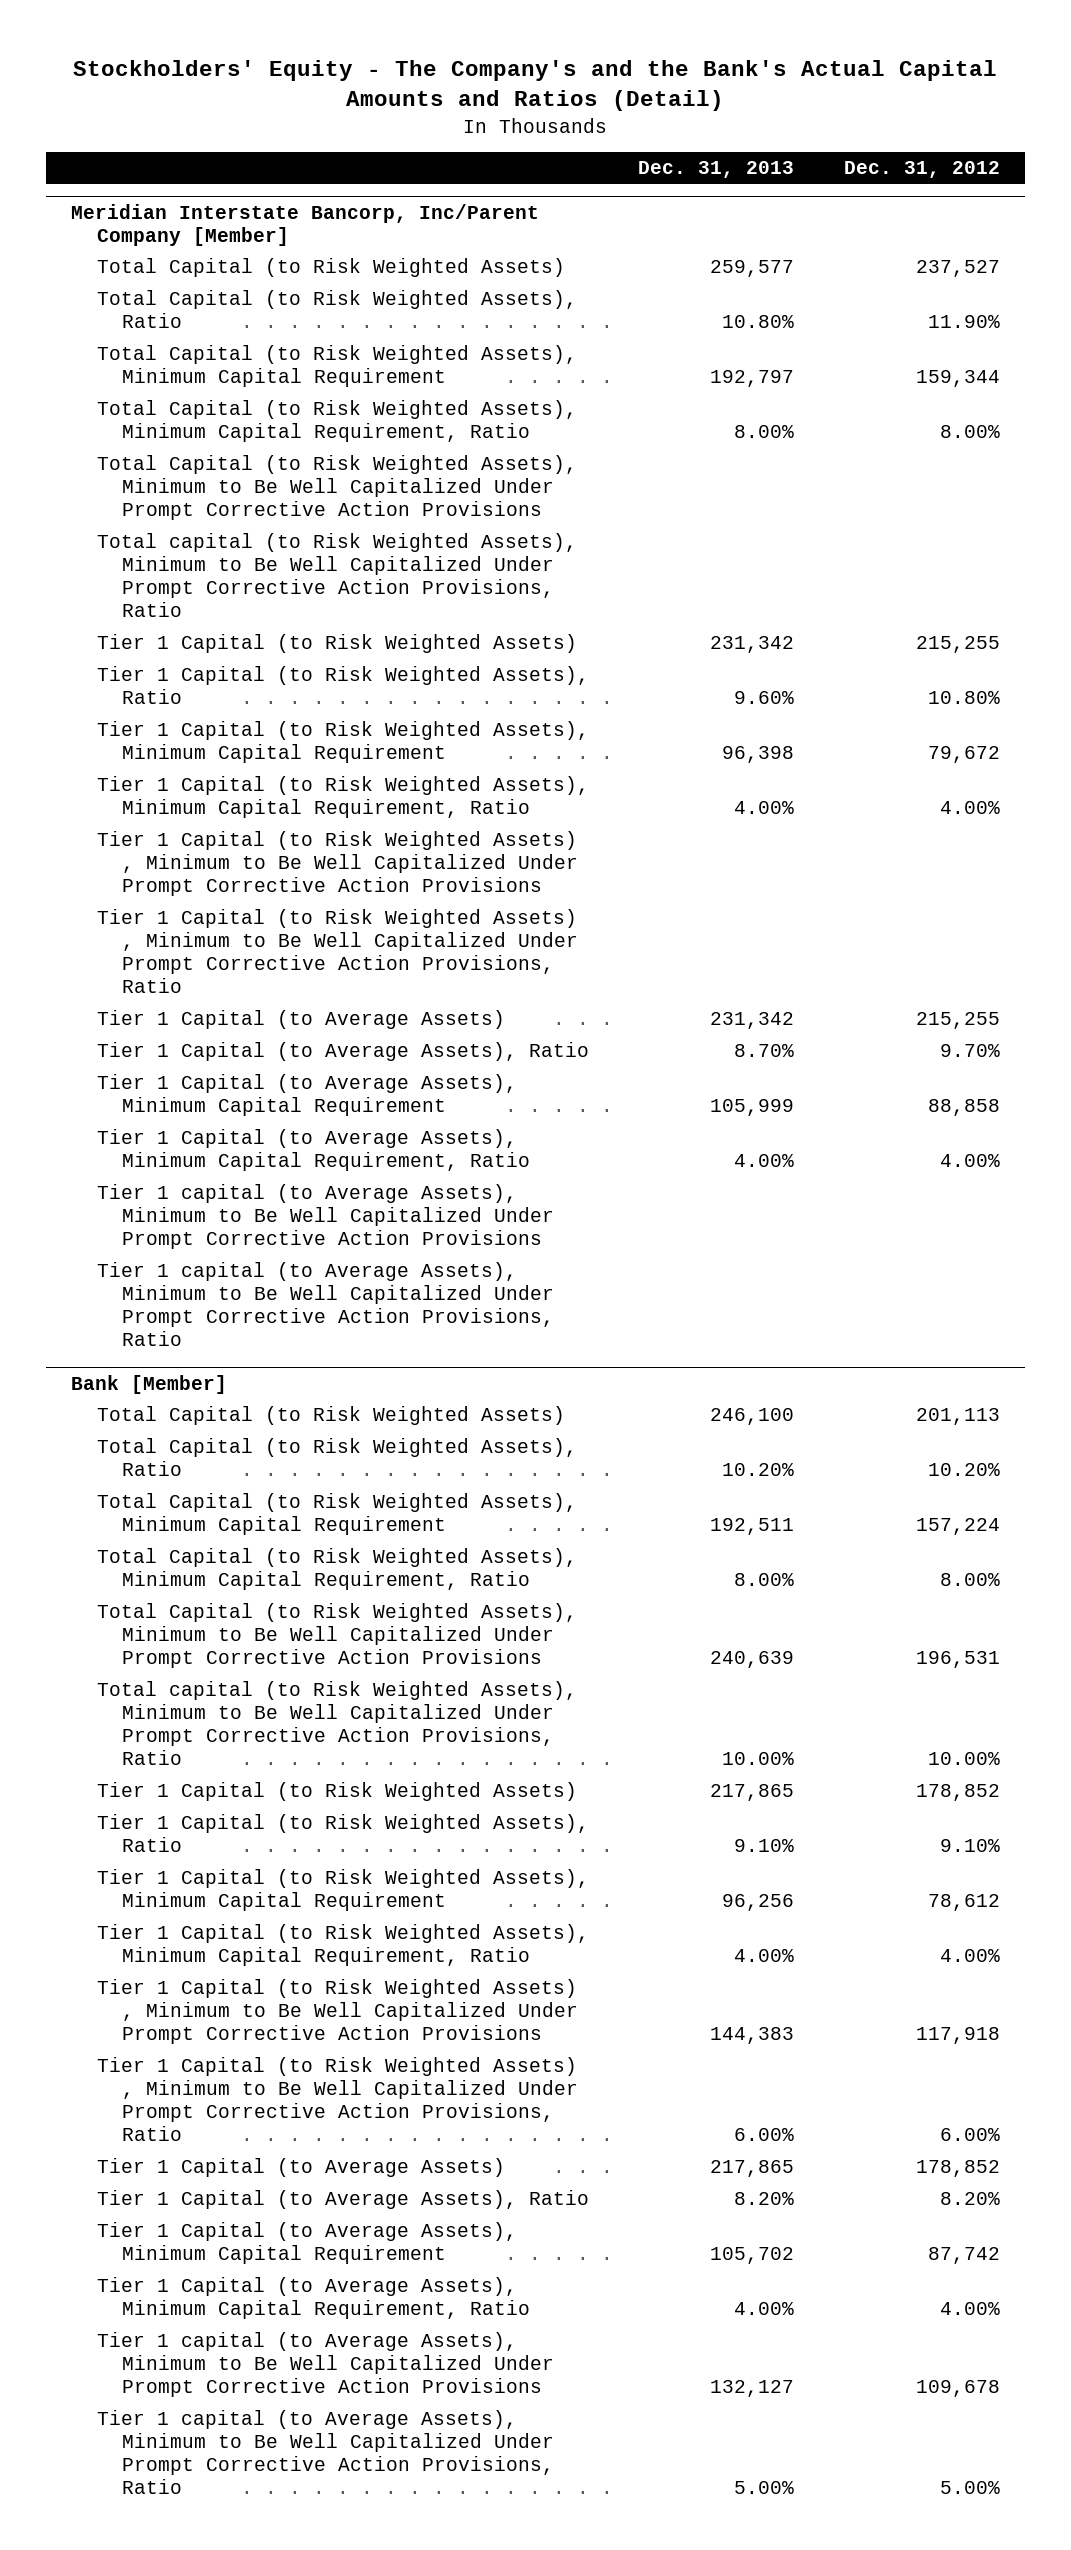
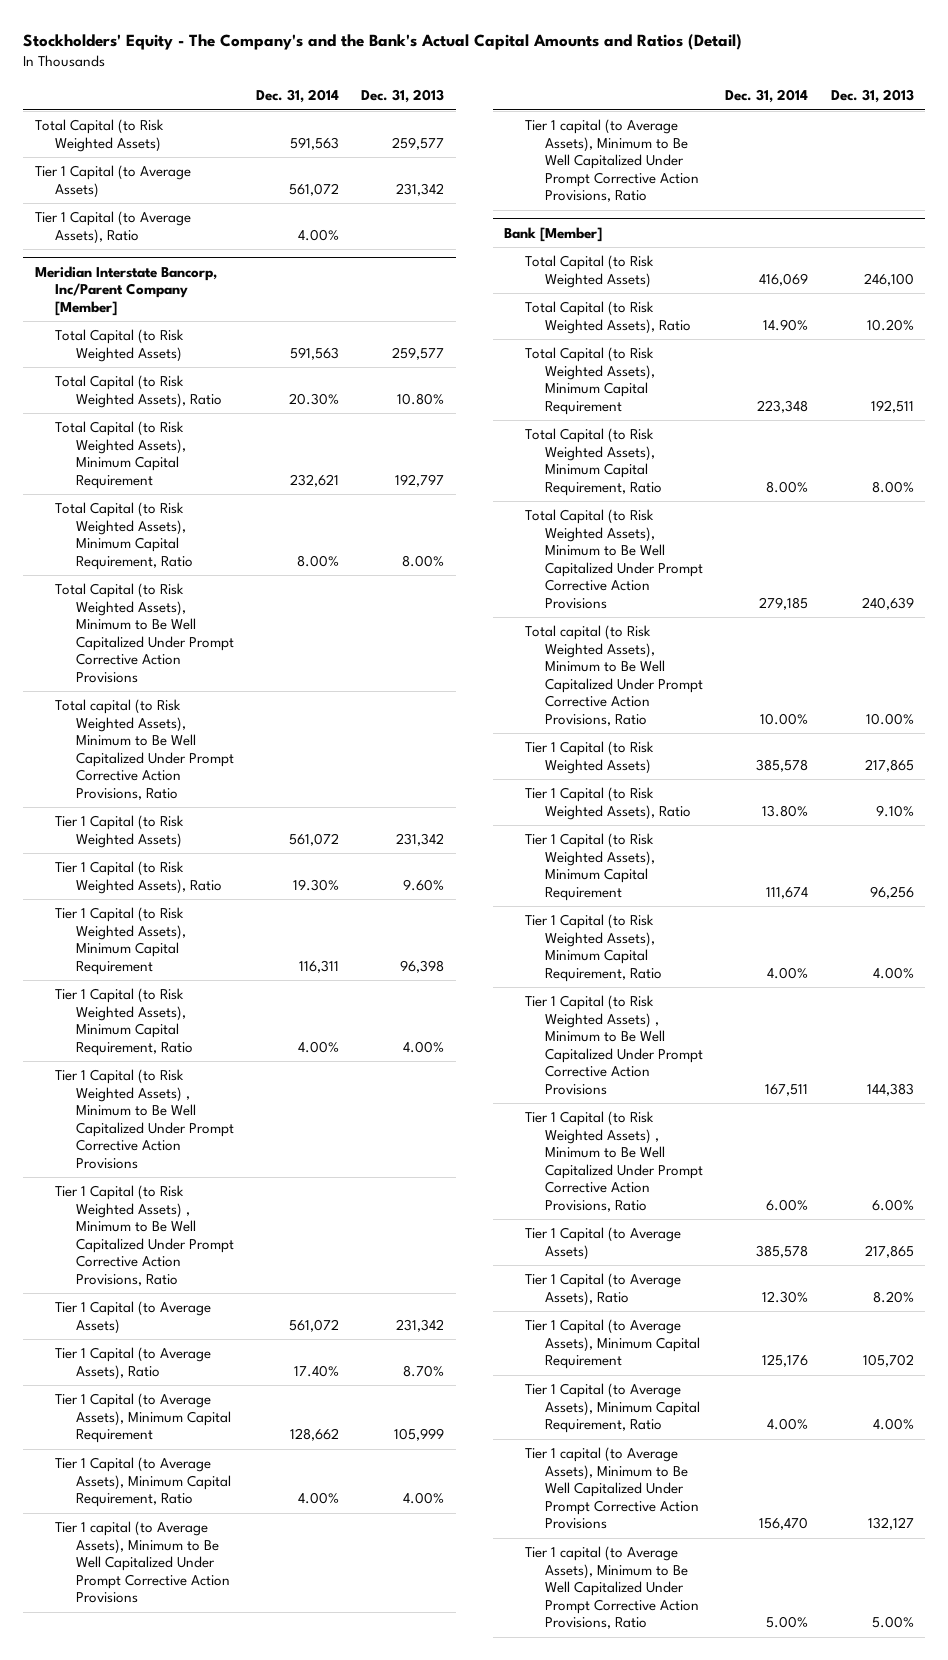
[843,161,1000,179] Dec. 31, 2012 -> none
none -> [256,89,340,104] Dec. 31, 2014
none -> [34,119,164,152] Total Capital (to Risk Weighted Assets)
none -> [34,165,191,198] Tier 1 Capital (to Average Assets)
none -> [34,211,191,244] Tier 1 Capital (to Average Assets), Ratio

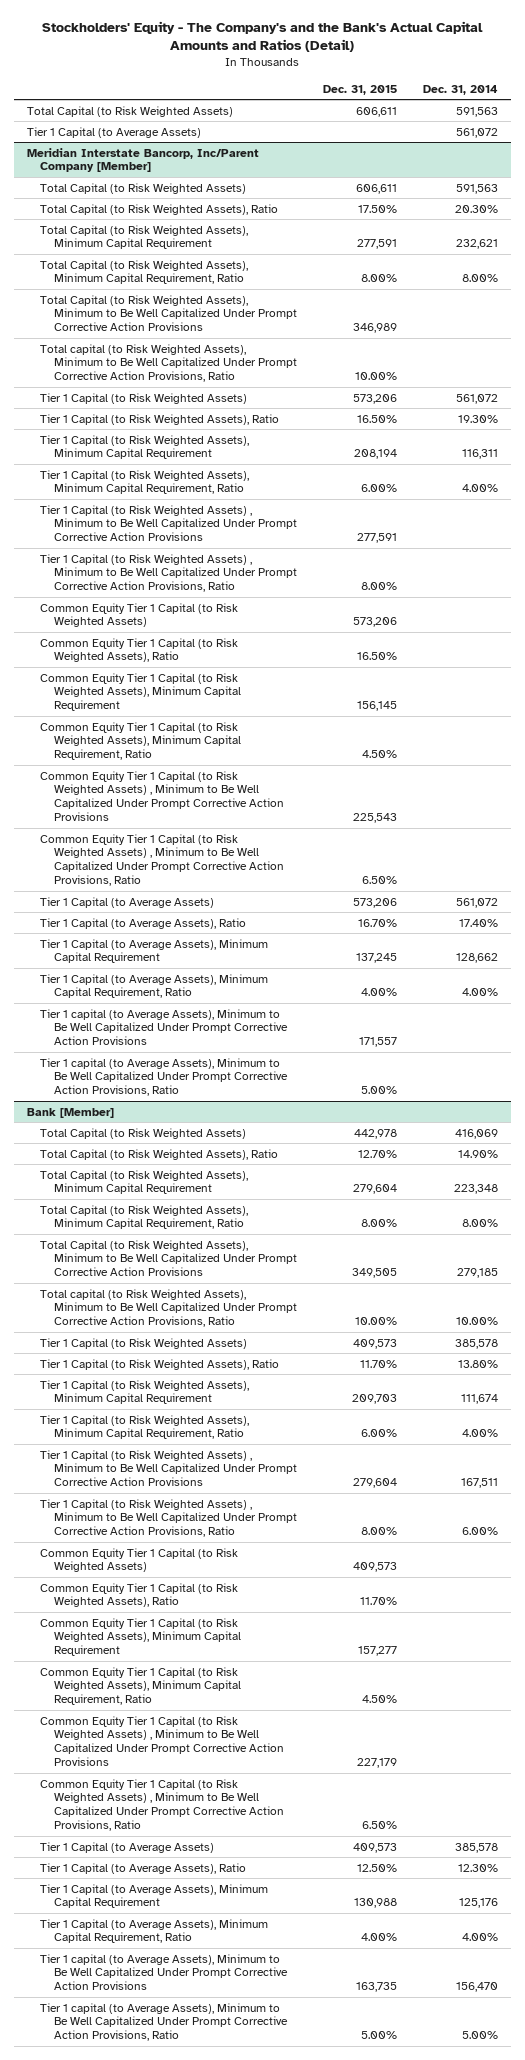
[361,89,445,104] Dec. 31, 2013 -> none
none -> [322,84,397,95] Dec. 31, 2015
[34,211,191,244] Tier 1 Capital (to Average Assets), Ratio -> none
none -> [40,602,239,628] Common Equity Tier 1 Capital (to Risk Weighted Assets)
none -> [40,637,239,663] Common Equity Tier 1 Capital (to Risk Weighted Assets), Ratio
none -> [40,672,241,712] Common Equity Tier 1 Capital (to Risk Weighted Assets), Minimum Capital Requirement
none -> [40,721,241,761] Common Equity Tier 1 Capital (to Risk Weighted Assets), Minimum Capital Requirement, Ratio
none -> [40,770,284,822] Common Equity Tier 1 Capital (to Risk Weighted Assets) , Minimum to Be Well Capitalized Under Prompt Corrective Action Provisions
none -> [40,833,284,887] Common Equity Tier 1 Capital (to Risk Weighted Assets) , Minimum to Be Well Capitalized Under Prompt Corrective Action Provisions, Ratio
none -> [40,1547,239,1573] Common Equity Tier 1 Capital (to Risk Weighted Assets)
none -> [40,1582,239,1608] Common Equity Tier 1 Capital (to Risk Weighted Assets), Ratio
none -> [40,1617,241,1657] Common Equity Tier 1 Capital (to Risk Weighted Assets), Minimum Capital Requirement
none -> [40,1666,241,1706] Common Equity Tier 1 Capital (to Risk Weighted Assets), Minimum Capital Requirement, Ratio
none -> [40,1715,284,1767] Common Equity Tier 1 Capital (to Risk Weighted Assets) , Minimum to Be Well Capitalized Under Prompt Corrective Action Provisions
none -> [40,1778,284,1832] Common Equity Tier 1 Capital (to Risk Weighted Assets) , Minimum to Be Well Capitalized Under Prompt Corrective Action Provisions, Ratio

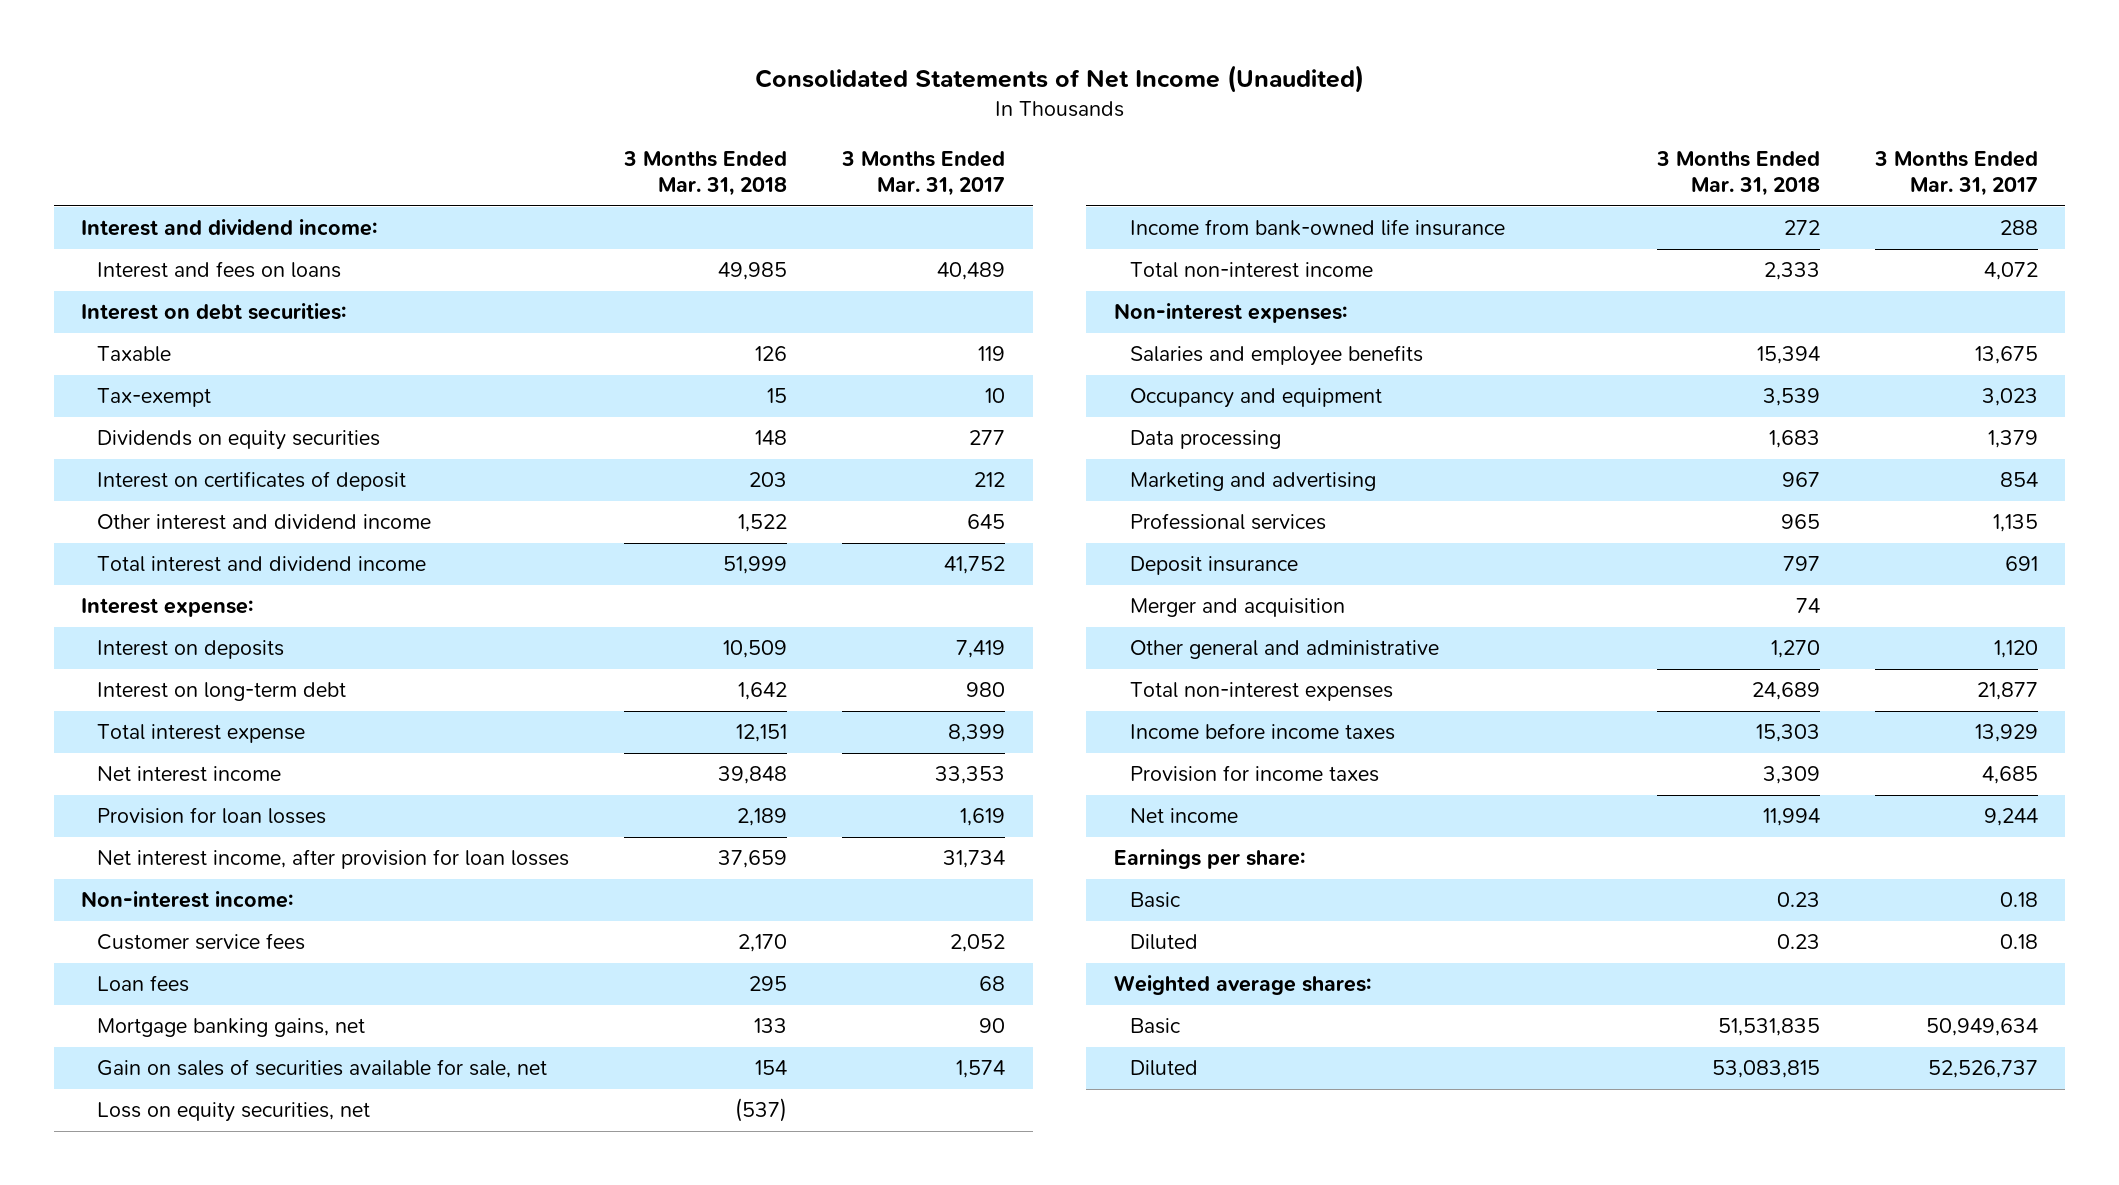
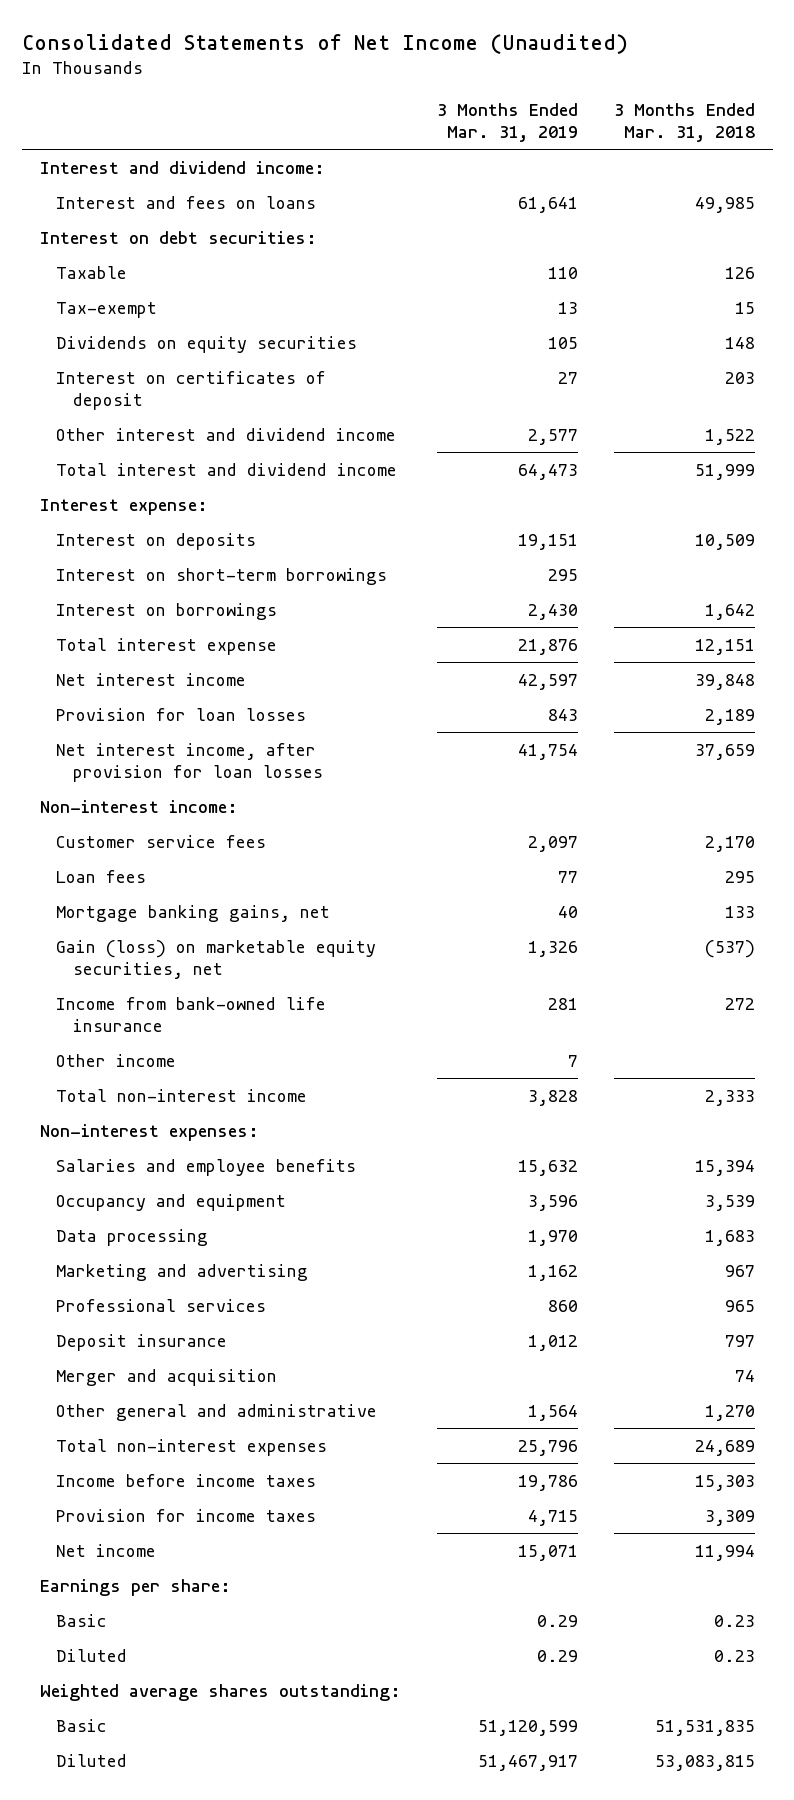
[841,151,1006,196] 3 Months Ended Mar. 31, 2017 -> none
none -> [436,103,578,143] 3 Months Ended Mar. 31, 2019
none -> [56,567,388,585] Interest on short-term borrowings
[97,682,347,702] Interest on long-term debt -> [56,602,278,620] Interest on borrowings
[97,1059,548,1079] Gain on sales of securities available for sale, net -> none
[97,1102,371,1123] Loss on equity securities, net -> [56,939,377,979] Gain (loss) on marketable equity securities, net
none -> [56,1053,177,1067] Other income
[1113,975,1371,996] Weighted average shares: -> [39,1683,401,1701] Weighted average shares outstanding:

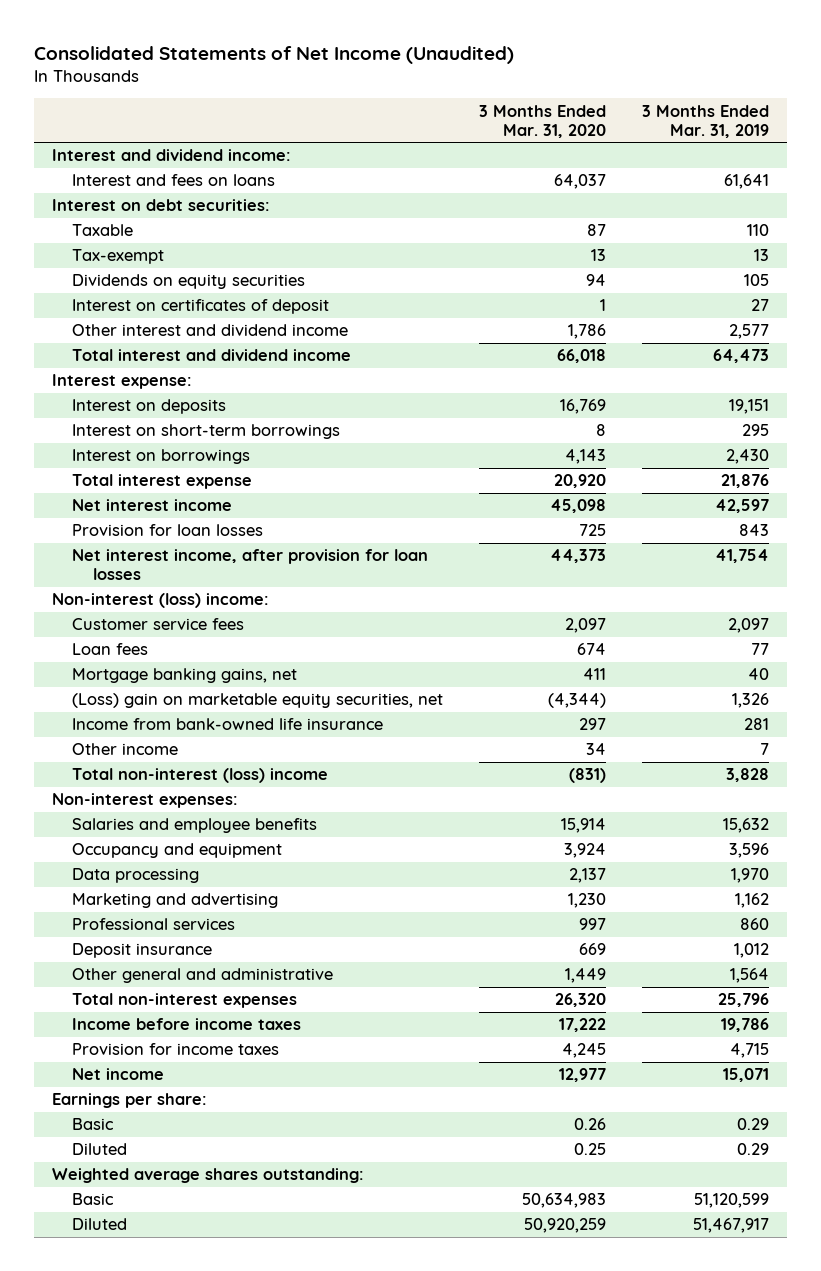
[613,103,755,143] 3 Months Ended Mar. 31, 2018 -> none
none -> [479,104,607,138] 3 Months Ended Mar. 31, 2020
[39,799,238,813] Non-interest income: -> [52,593,270,609] Non-interest (loss) income:
[56,939,377,979] Gain (loss) on marketable equity securities, net -> [72,693,444,709] (Loss) gain on marketable equity securities, net
[56,1088,308,1102] Total non-interest income -> [72,768,329,784] Total non-interest (loss) income
[56,1368,278,1386] Merger and acquisition -> none

